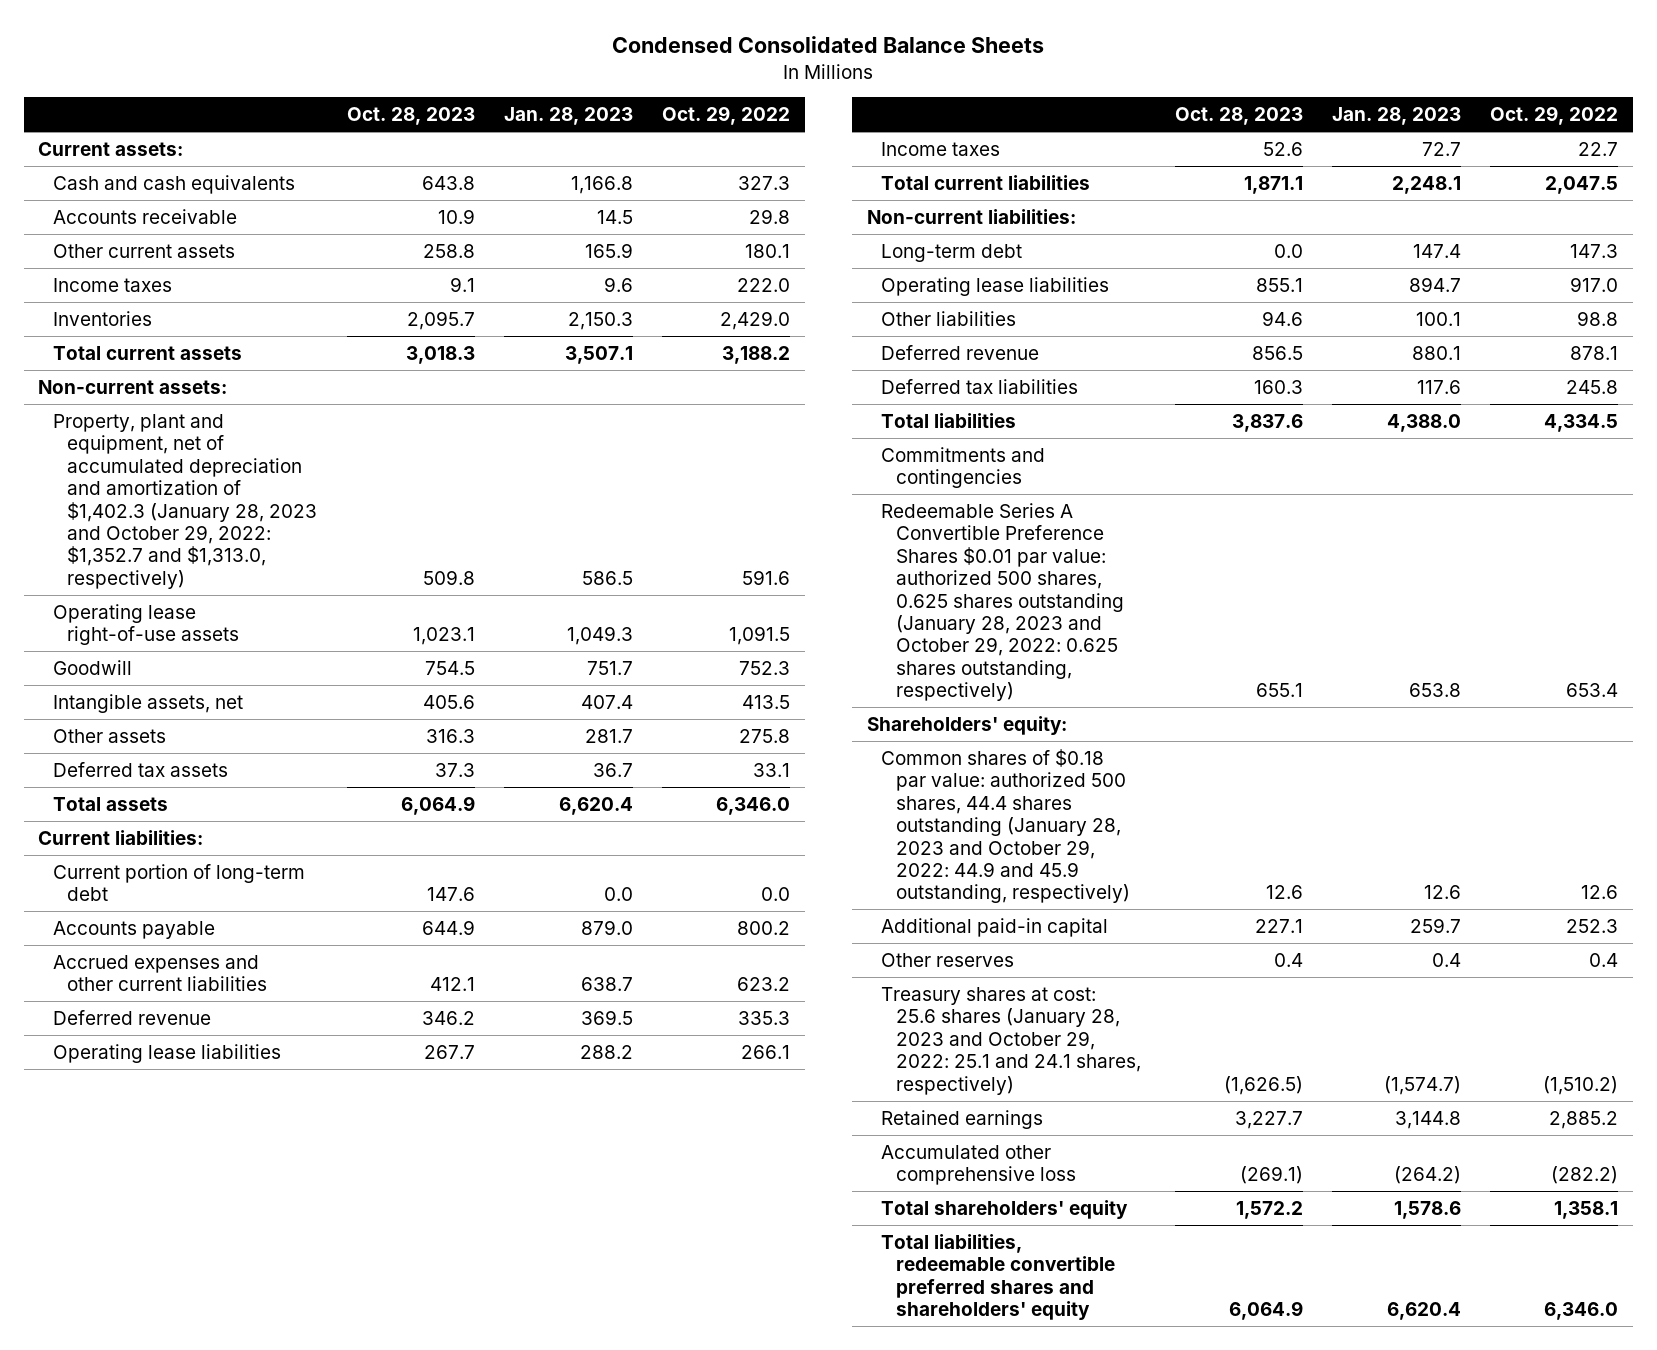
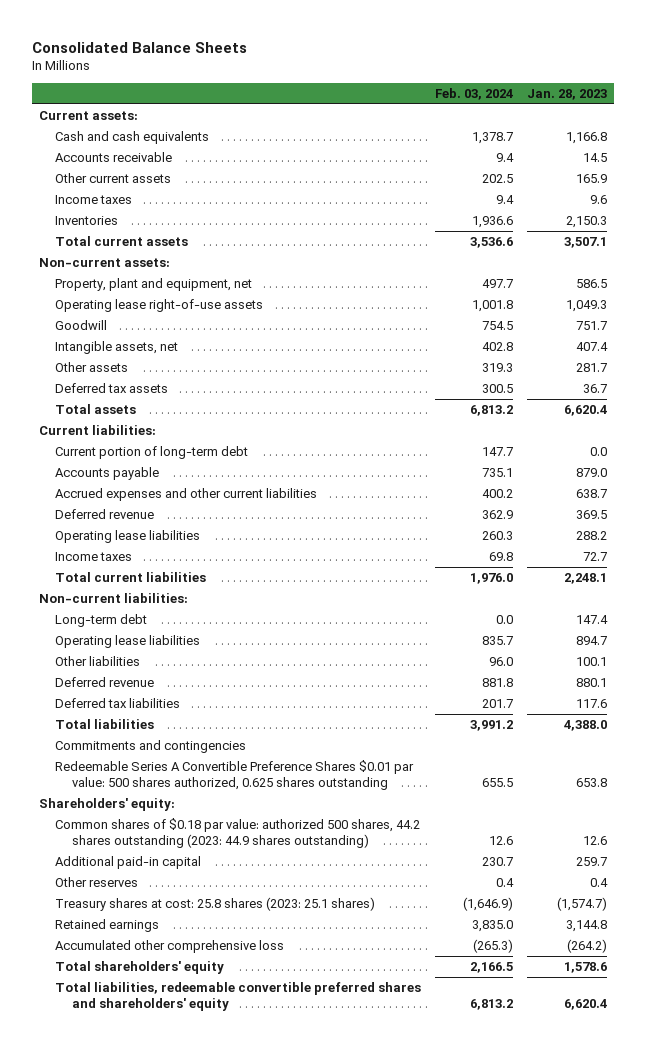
[612,36,1045,54] Condensed Consolidated Balance Sheets -> [32,41,248,53] Consolidated Balance Sheets
[346,107,475,126] Oct. 28, 2023 -> none
[662,106,791,126] Oct. 29, 2022 -> none
none -> [435,88,514,101] Feb. 03, 2024
[52,413,318,589] Property, plant and equipment, net of accumulated depreciation and amortization of $1,402.3 (January 28, 2023 and October 29, 2022: $1,352.7 and $1,313.0, respectively) -> [55,278,253,292] Property, plant and equipment, net
[881,502,1124,702] Redeemable Series A Convertible Preference Shares $0.01 par value: authorized 500 shares, 0.625 shares outstanding (January 28, 2023 and October 29, 2022: 0.625 shares outstanding, respectively) -> [55,760,415,791] Redeemable Series A Convertible Preference Shares $0.01 par value: 500 shares authorized, 0.625 shares outstanding
[881,748,1130,904] Common shares of $0.18 par value: authorized 500 shares, 44.4 shares outstanding (January 28, 2023 and October 29, 2022: 44.9 and 45.9 outstanding, respectively) -> [55,818,421,849] Common shares of $0.18 par value: authorized 500 shares, 44.2 shares outstanding (2023: 44.9 shares outstanding)
[881,986,1141,1095] Treasury shares at cost: 25.6 shares (January 28, 2023 and October 29, 2022: 25.1 and 24.1 shares, respectively) -> [55,897,376,912] Treasury shares at cost: 25.8 shares (2023: 25.1 shares)

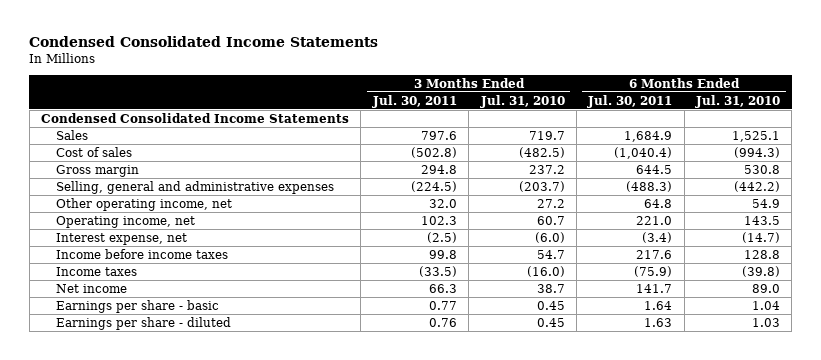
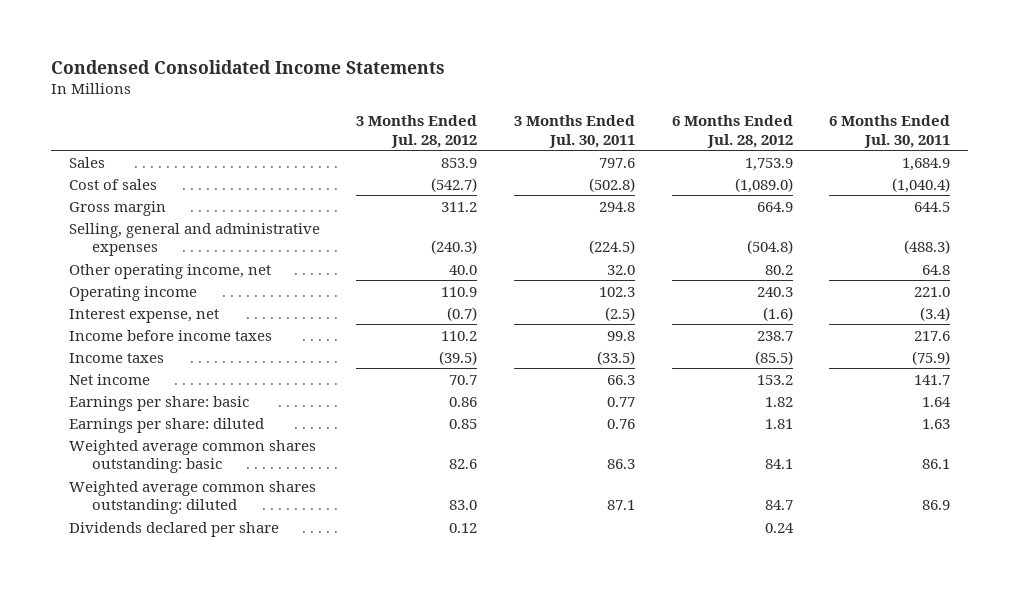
[479,94,565,108] Jul. 31, 2010 -> none
[694,94,780,108] Jul. 31, 2010 -> none
none -> [356,114,478,148] 3 Months Ended Jul. 28, 2012
none -> [671,114,793,148] 6 Months Ended Jul. 28, 2012
[41,112,350,123] Condensed Consolidated Income Statements -> none
[55,215,195,228] Operating income, net -> [68,285,197,301] Operating income
[55,299,219,313] Earnings per share - basic -> [68,395,249,411] Earnings per share: basic
[55,316,231,330] Earnings per share - diluted -> [68,417,264,433] Earnings per share: diluted
none -> [68,439,316,474] Weighted average common shares outstanding: basic
none -> [68,480,316,515] Weighted average common shares outstanding: diluted
none -> [68,521,279,537] Dividends declared per share

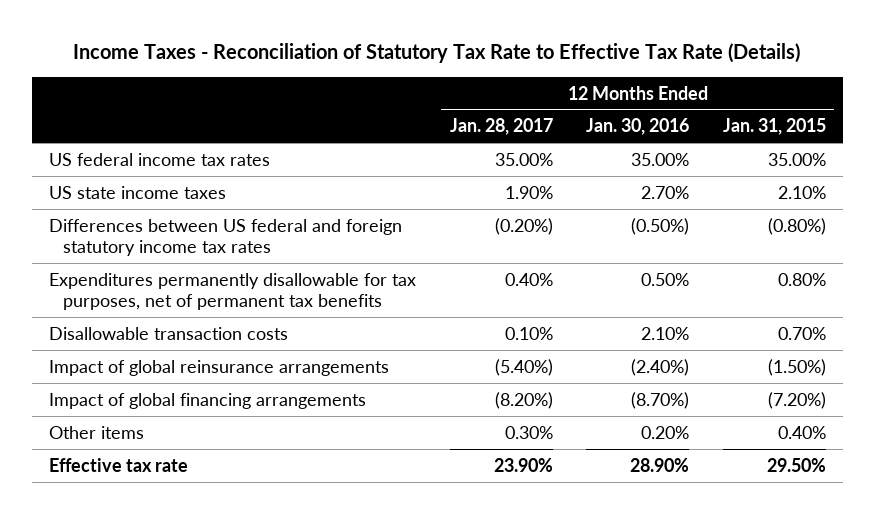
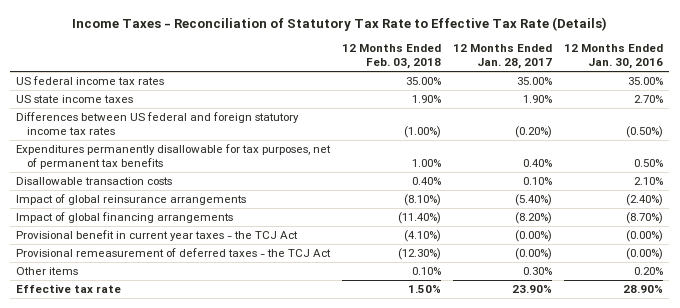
[722,118,826,136] Jan. 31, 2015 -> none
none -> [342,44,442,70] 12 Months Ended Feb. 03, 2018
none -> [16,230,299,242] Provisional benefit in current year taxes - the TCJ Act
none -> [16,248,332,258] Provisional remeasurement of deferred taxes - the TCJ Act

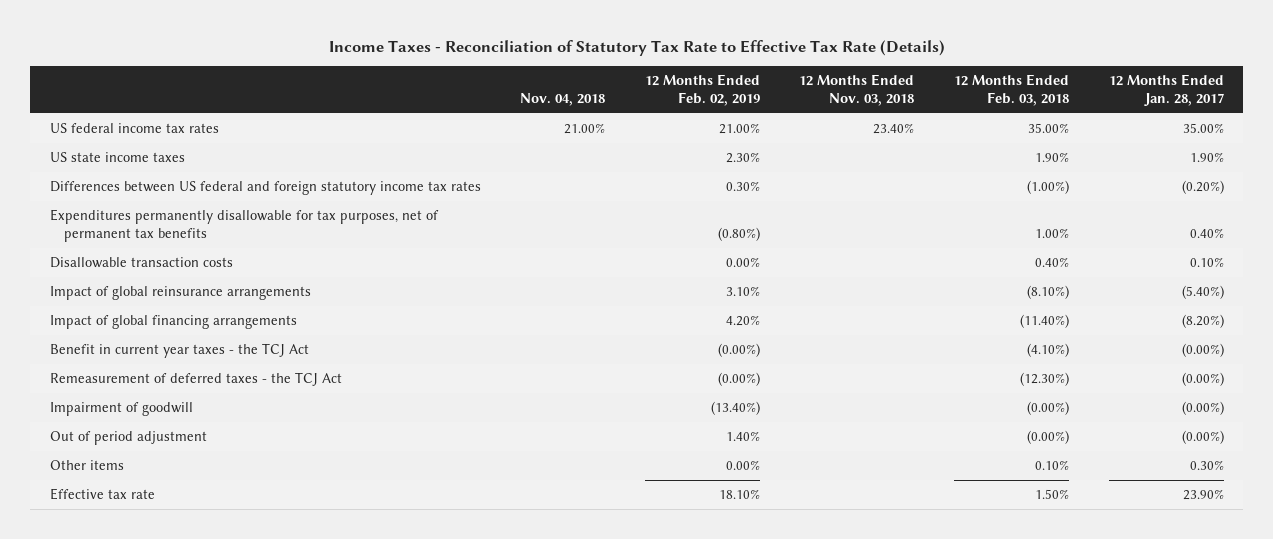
[564,44,664,70] 12 Months Ended Jan. 30, 2016 -> none
none -> [520,93,606,107] Nov. 04, 2018
none -> [644,74,760,107] 12 Months Ended Feb. 02, 2019
none -> [799,74,915,107] 12 Months Ended Nov. 03, 2018
[16,230,299,242] Provisional benefit in current year taxes - the TCJ Act -> [49,343,309,359] Benefit in current year taxes - the TCJ Act
[16,248,332,258] Provisional remeasurement of deferred taxes - the TCJ Act -> [49,372,342,387] Remeasurement of deferred taxes - the TCJ Act
none -> [49,402,193,417] Impairment of goodwill
none -> [49,431,207,446] Out of period adjustment

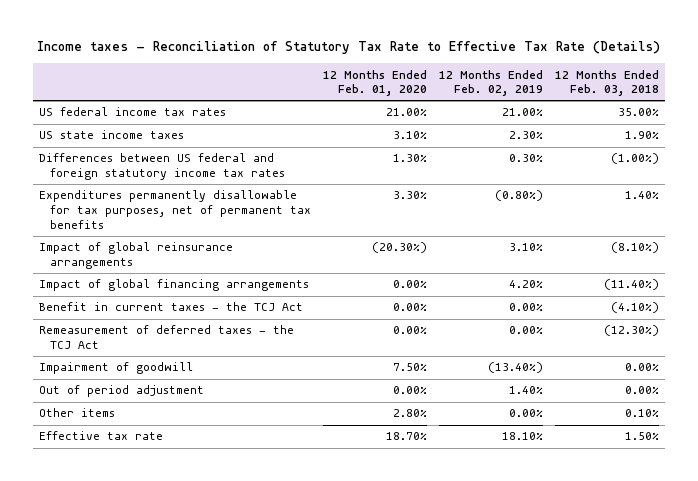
[328,40,945,57] Income Taxes - Reconciliation of Statutory Tax Rate to Effective Tax Rate (Details) -> [37,41,661,55] Income taxes - Reconciliation of Statutory Tax Rate to Effective Tax Rate (Details)
[520,93,606,107] Nov. 04, 2018 -> none
[799,74,915,107] 12 Months Ended Nov. 03, 2018 -> none
[1108,74,1224,107] 12 Months Ended Jan. 28, 2017 -> none
none -> [323,69,428,97] 12 Months Ended Feb. 01, 2020
[49,257,233,269] Disallowable transaction costs -> none
[1034,227,1069,238] 1.00% -> [625,191,660,200] 1.40%
[49,343,309,359] Benefit in current year taxes - the TCJ Act -> [38,302,303,312] Benefit in current taxes - the TCJ Act
[717,343,760,358] (0.00%) -> [509,303,544,312] 0.00%
[717,372,760,387] (0.00%) -> [509,326,544,335] 0.00%
[1026,401,1069,416] (0.00%) -> [625,363,660,372] 0.00%
[1026,430,1069,445] (0.00%) -> [625,386,660,395] 0.00%

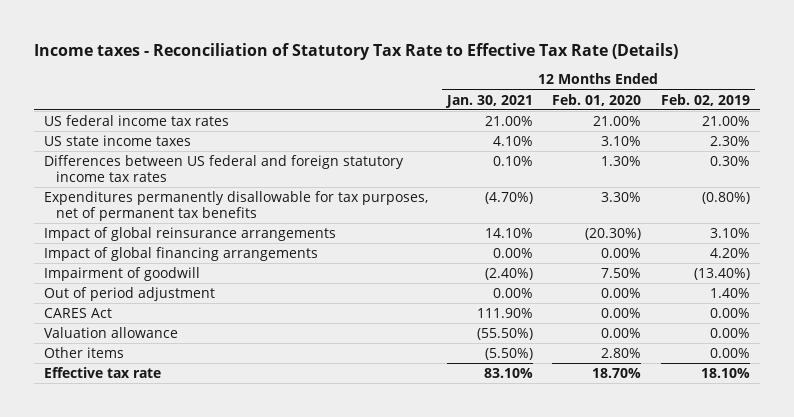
[555,69,660,97] 12 Months Ended Feb. 03, 2018 -> none
none -> [445,94,534,108] Jan. 30, 2021
[38,302,303,312] Benefit in current taxes - the TCJ Act -> none
[38,325,294,350] Remeasurement of deferred taxes - the TCJ Act -> none
none -> [43,307,112,318] CARES Act
none -> [43,326,178,338] Valuation allowance

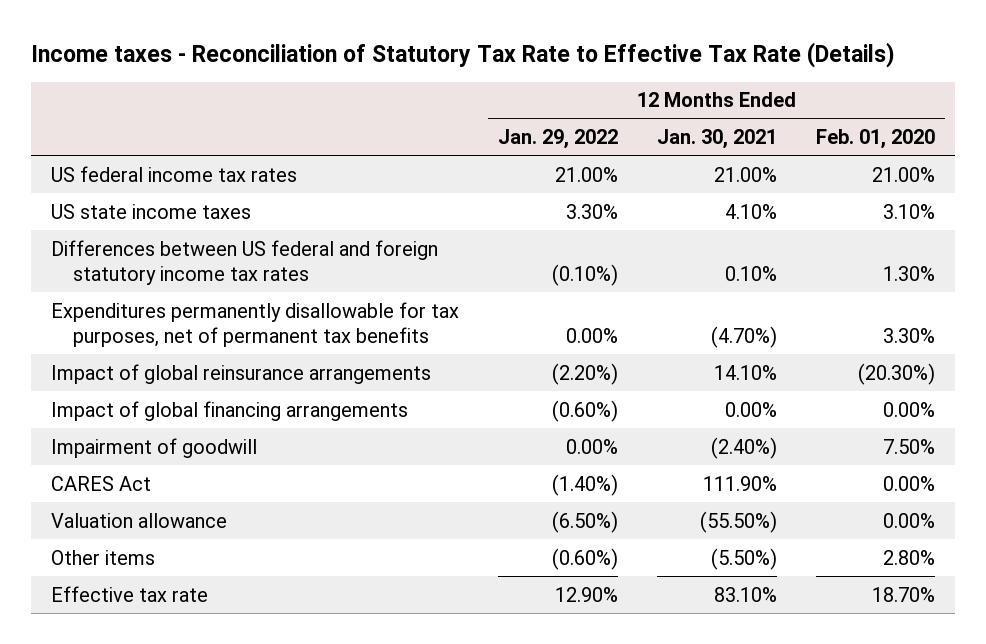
[660,93,750,106] Feb. 02, 2019 -> none
none -> [497,129,618,150] Jan. 29, 2022
[43,286,215,301] Out of period adjustment -> none

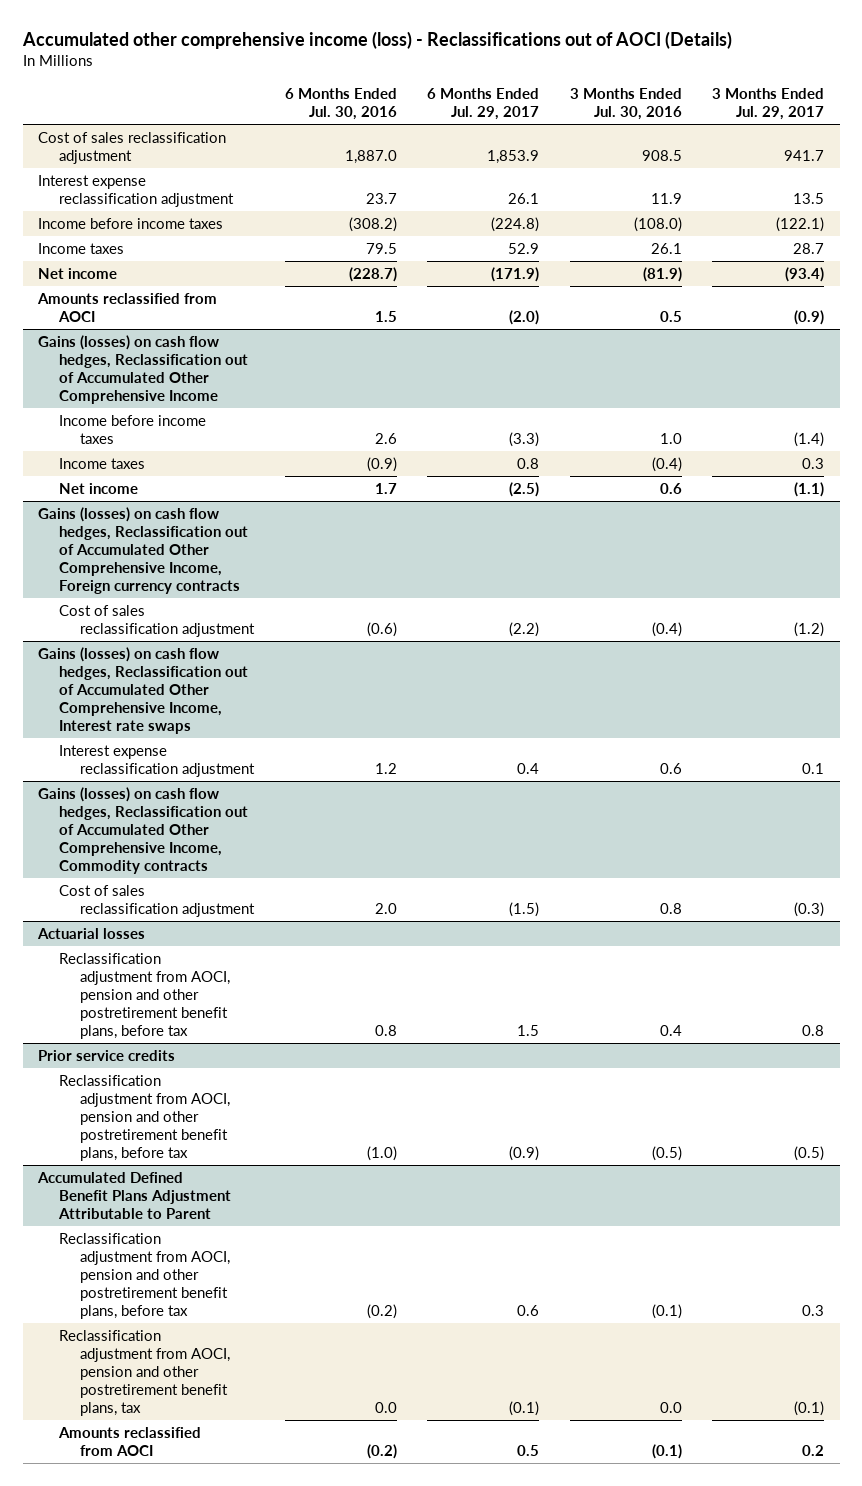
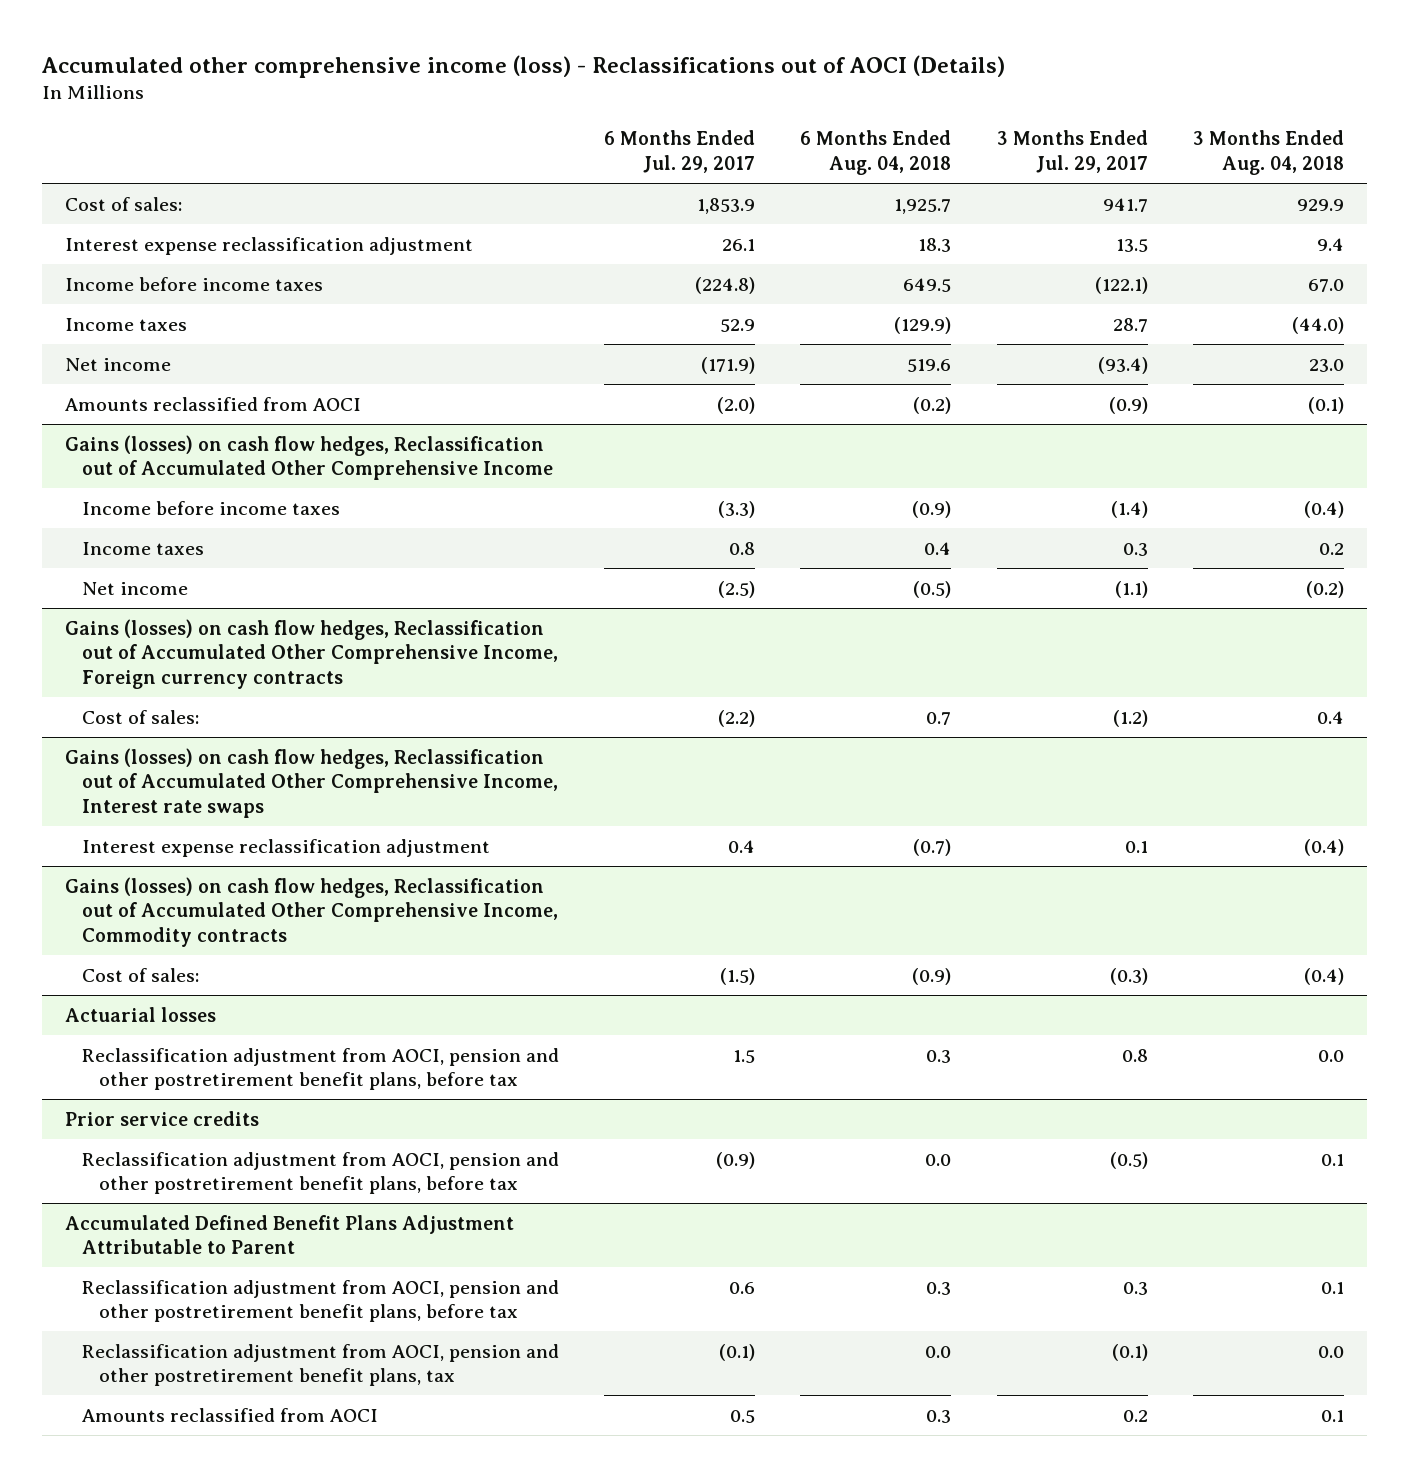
[284,88,397,121] 6 Months Ended Jul. 30, 2016 -> none
[569,88,682,121] 3 Months Ended Jul. 30, 2016 -> none
none -> [800,130,952,176] 6 Months Ended Aug. 04, 2018
none -> [1192,130,1344,176] 3 Months Ended Aug. 04, 2018
[37,131,226,164] Cost of sales reclassification adjustment -> [64,196,182,211] Cost of sales:
[59,604,256,637] Cost of sales reclassification adjustment -> [81,709,199,724] Cost of sales:
[59,884,256,917] Cost of sales reclassification adjustment -> [81,967,199,982] Cost of sales:

